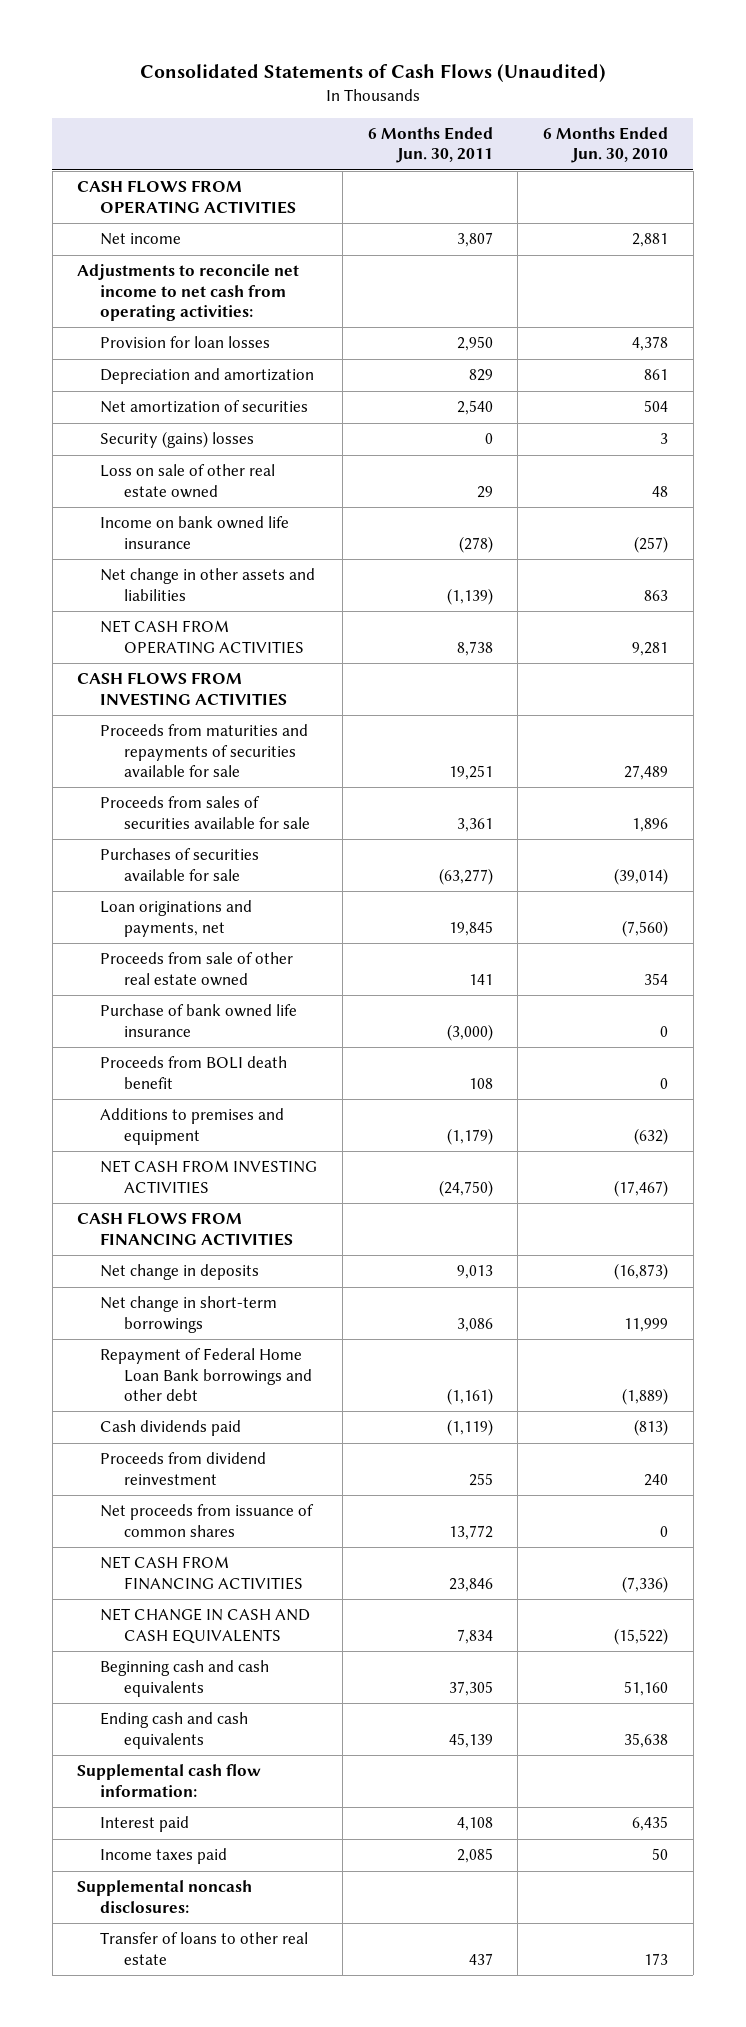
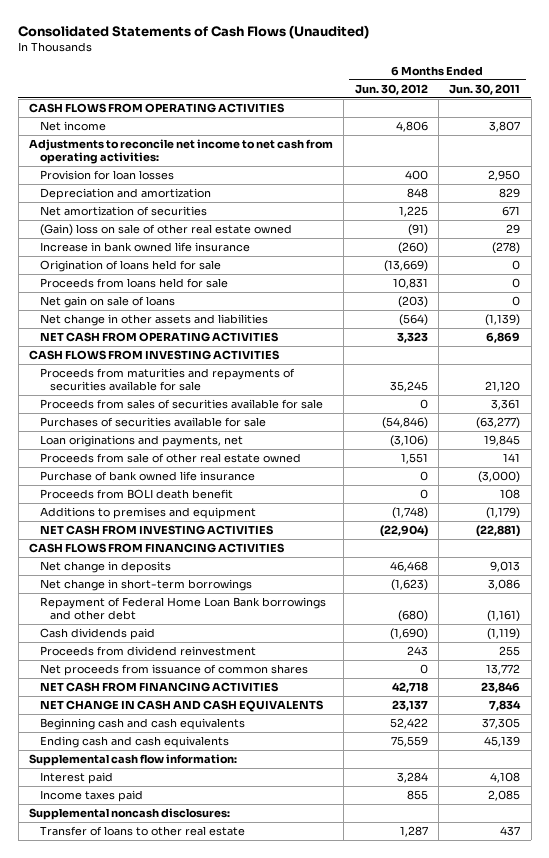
[543,127,669,164] 6 Months Ended Jun. 30, 2010 -> none
none -> [354,83,428,95] Jun. 30, 2012
[100,431,255,449] Security (gains) losses -> none
[456,400,493,416] 2,540 -> [502,206,521,217] 671
[100,464,276,498] Loss on sale of other real estate owned -> [39,224,292,237] (Gain) loss on sale of other real estate owned
[100,516,290,549] Income on bank owned life insurance -> [39,242,250,253] Increase in bank owned life insurance
none -> [39,260,221,273] Origination of loans held for sale
none -> [39,278,228,289] Proceeds from loans held for sale
none -> [39,296,175,309] Net gain on sale of loans
[456,640,493,656] 8,738 -> [486,332,521,344] 6,869
[448,764,493,780] 19,251 -> [485,381,521,393] 21,120
[438,1179,493,1197] (24,750) -> [476,525,521,538] (22,881)

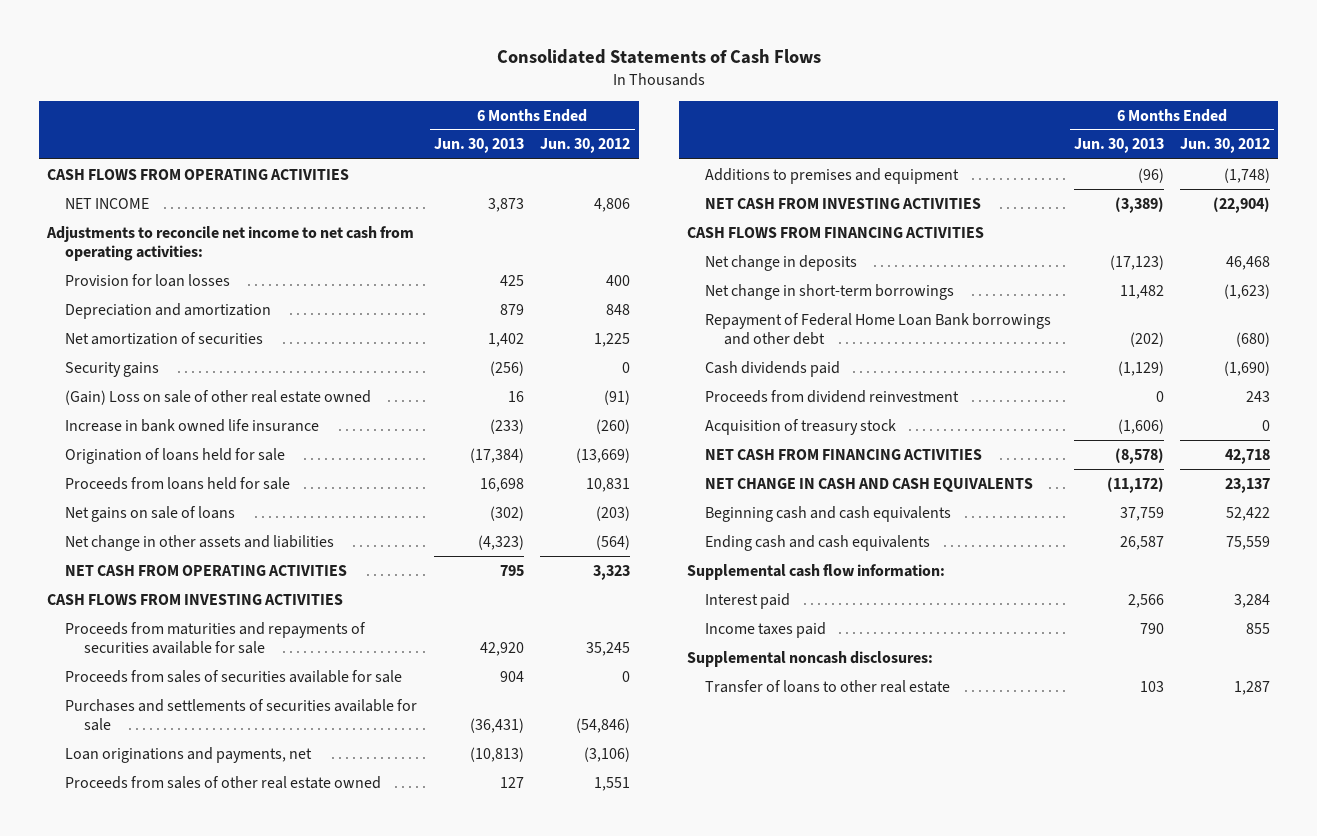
[18,24,370,39] Consolidated Statements of Cash Flows (Unaudited) -> [496,49,821,65] Consolidated Statements of Cash Flows
[449,83,521,95] Jun. 30, 2011 -> none
none -> [433,138,524,154] Jun. 30, 2013
[39,121,106,132] Net income -> [65,197,150,209] NET INCOME
none -> [65,361,160,377] Security gains
[39,224,292,237] (Gain) loss on sale of other real estate owned -> [65,389,372,405] (Gain) Loss on sale of other real estate owned
[39,296,175,309] Net gain on sale of loans -> [65,505,236,522] Net gains on sale of loans
[39,417,266,428] Purchases of securities available for sale -> [65,698,418,731] Purchases and settlements of securities available for sale
[39,471,255,482] Purchase of bank owned life insurance -> none
[39,489,233,500] Proceeds from BOLI death benefit -> none
[39,453,301,464] Proceeds from sale of other real estate owned -> [65,775,382,789] Proceeds from sales of other real estate owned
[39,664,308,677] Net proceeds from issuance of common shares -> none
none -> [705,418,897,435] Acquisition of treasury stock

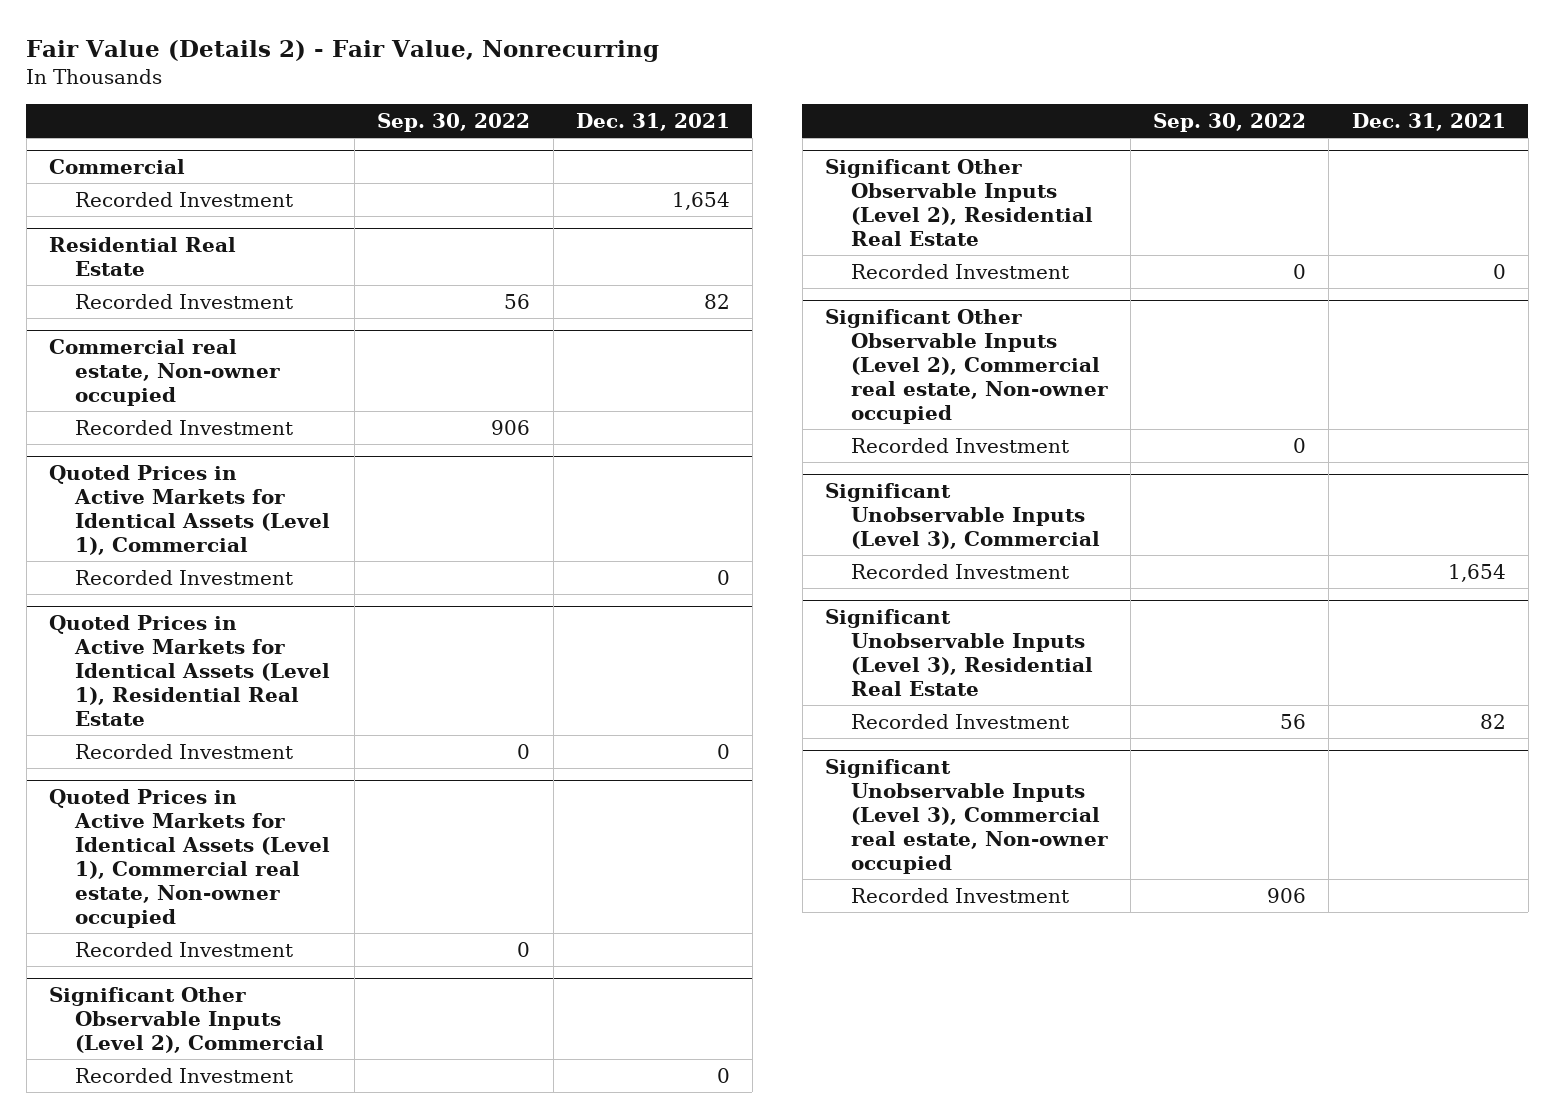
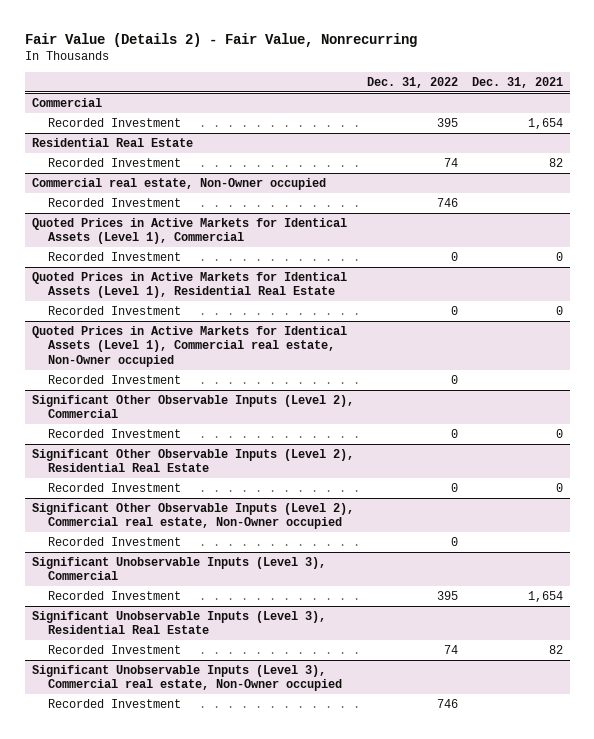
[377,113,531,133] Sep. 30, 2022 -> none
none -> [367,76,459,88] Dec. 31, 2022
[49,338,281,406] Commercial real estate, Non-owner occupied -> [31,177,326,190] Commercial real estate, Non-Owner occupied
[49,788,331,928] Quoted Prices in Active Markets for Identical Assets (Level 1), Commercial real estate, Non-owner occupied -> [31,325,347,367] Quoted Prices in Active Markets for Identical Assets (Level 1), Commercial real estate, Non-Owner occupied
[824,308,1109,424] Significant Other Observable Inputs (Level 2), Commercial real estate, Non-owner occupied -> [31,502,354,530] Significant Other Observable Inputs (Level 2), Commercial real estate, Non-Owner occupied
[824,758,1109,874] Significant Unobservable Inputs (Level 3), Commercial real estate, Non-owner occupied -> [31,664,343,692] Significant Unobservable Inputs (Level 3), Commercial real estate, Non-Owner occupied

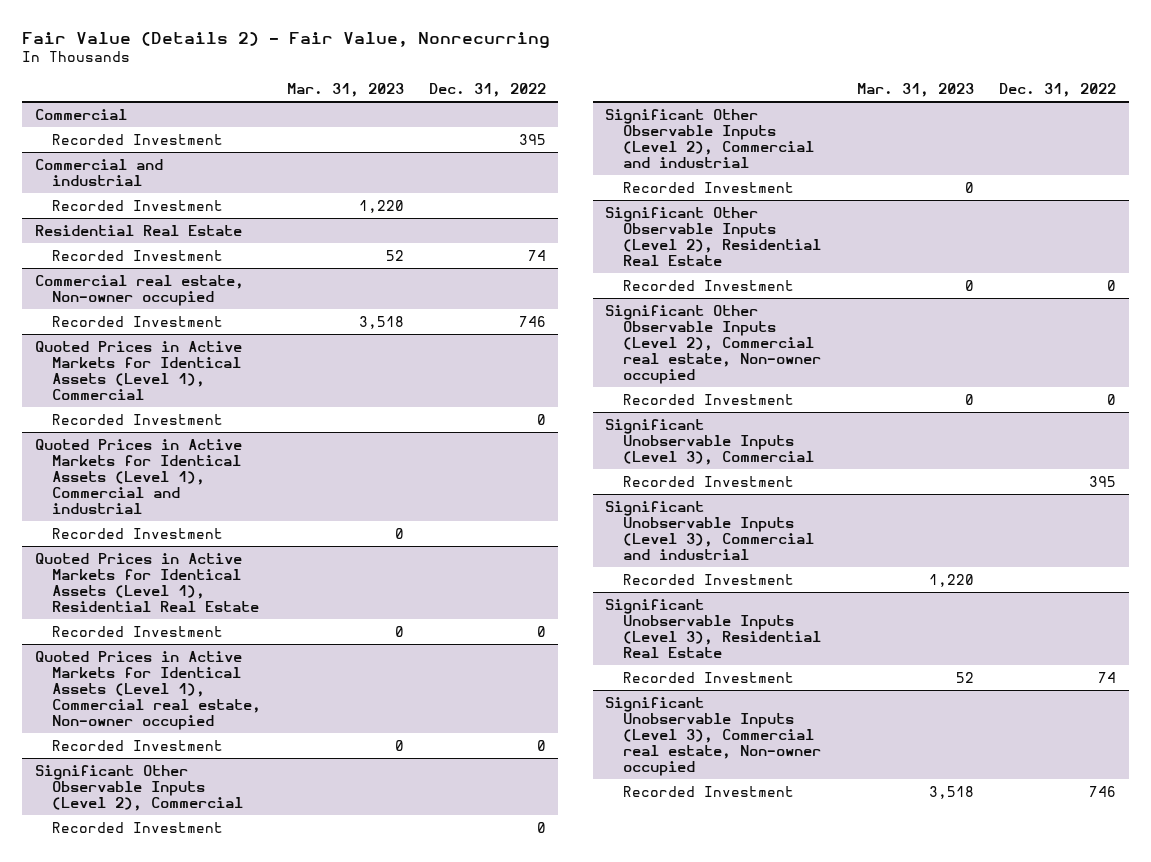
[471,76,563,88] Dec. 31, 2021 -> none
none -> [286,83,404,98] Mar. 31, 2023
none -> [34,158,163,186] Commercial and industrial
none -> [52,199,224,211] Recorded Investment
[31,177,326,190] Commercial real estate, Non-Owner occupied -> [34,274,244,306] Commercial real estate, Non-owner occupied
none -> [34,438,242,514] Quoted Prices in Active Markets for Identical Assets (Level 1), Commercial and industrial
none -> [52,527,224,539] Recorded Investment
[31,325,347,367] Quoted Prices in Active Markets for Identical Assets (Level 1), Commercial real estate, Non-Owner occupied -> [34,650,262,730] Quoted Prices in Active Markets for Identical Assets (Level 1), Commercial real estate, Non-owner occupied
none -> [605,108,815,168] Significant Other Observable Inputs (Level 2), Commercial and industrial
none -> [623,181,795,193] Recorded Investment
[31,502,354,530] Significant Other Observable Inputs (Level 2), Commercial real estate, Non-Owner occupied -> [605,304,822,384] Significant Other Observable Inputs (Level 2), Commercial real estate, Non-owner occupied
none -> [605,500,815,560] Significant Unobservable Inputs (Level 3), Commercial and industrial
none -> [623,573,795,585] Recorded Investment
[31,664,343,692] Significant Unobservable Inputs (Level 3), Commercial real estate, Non-Owner occupied -> [605,696,822,776] Significant Unobservable Inputs (Level 3), Commercial real estate, Non-owner occupied

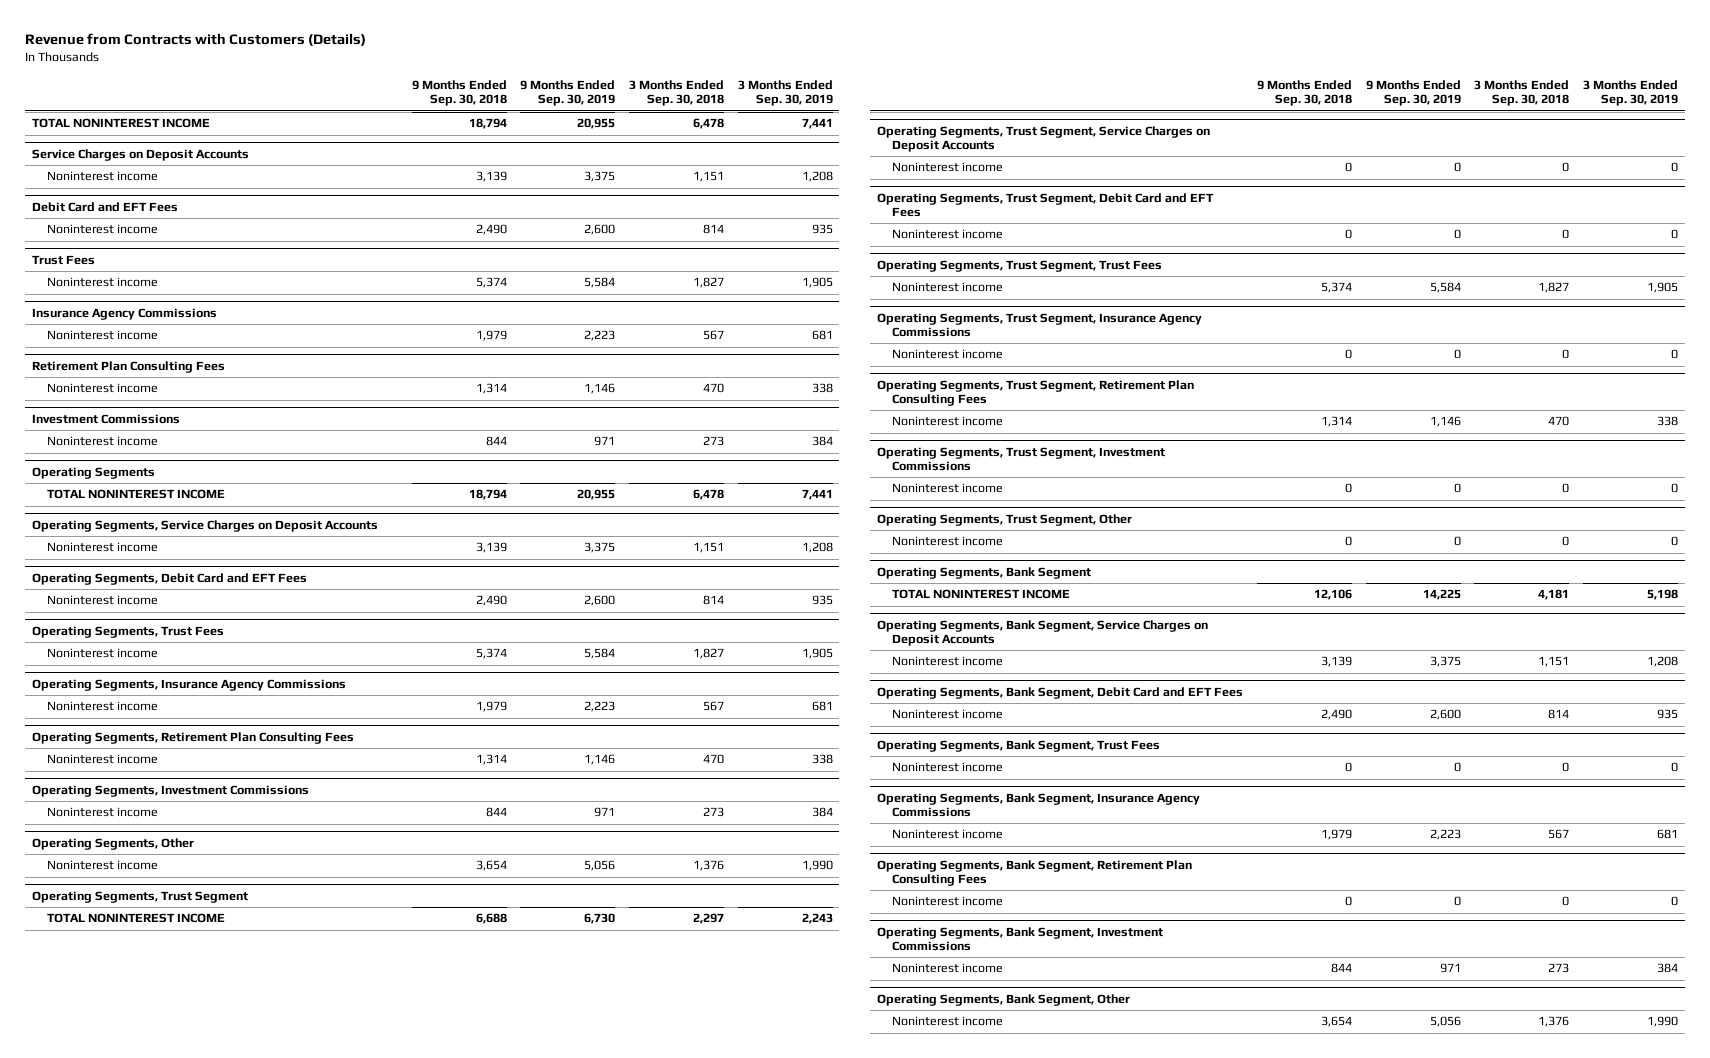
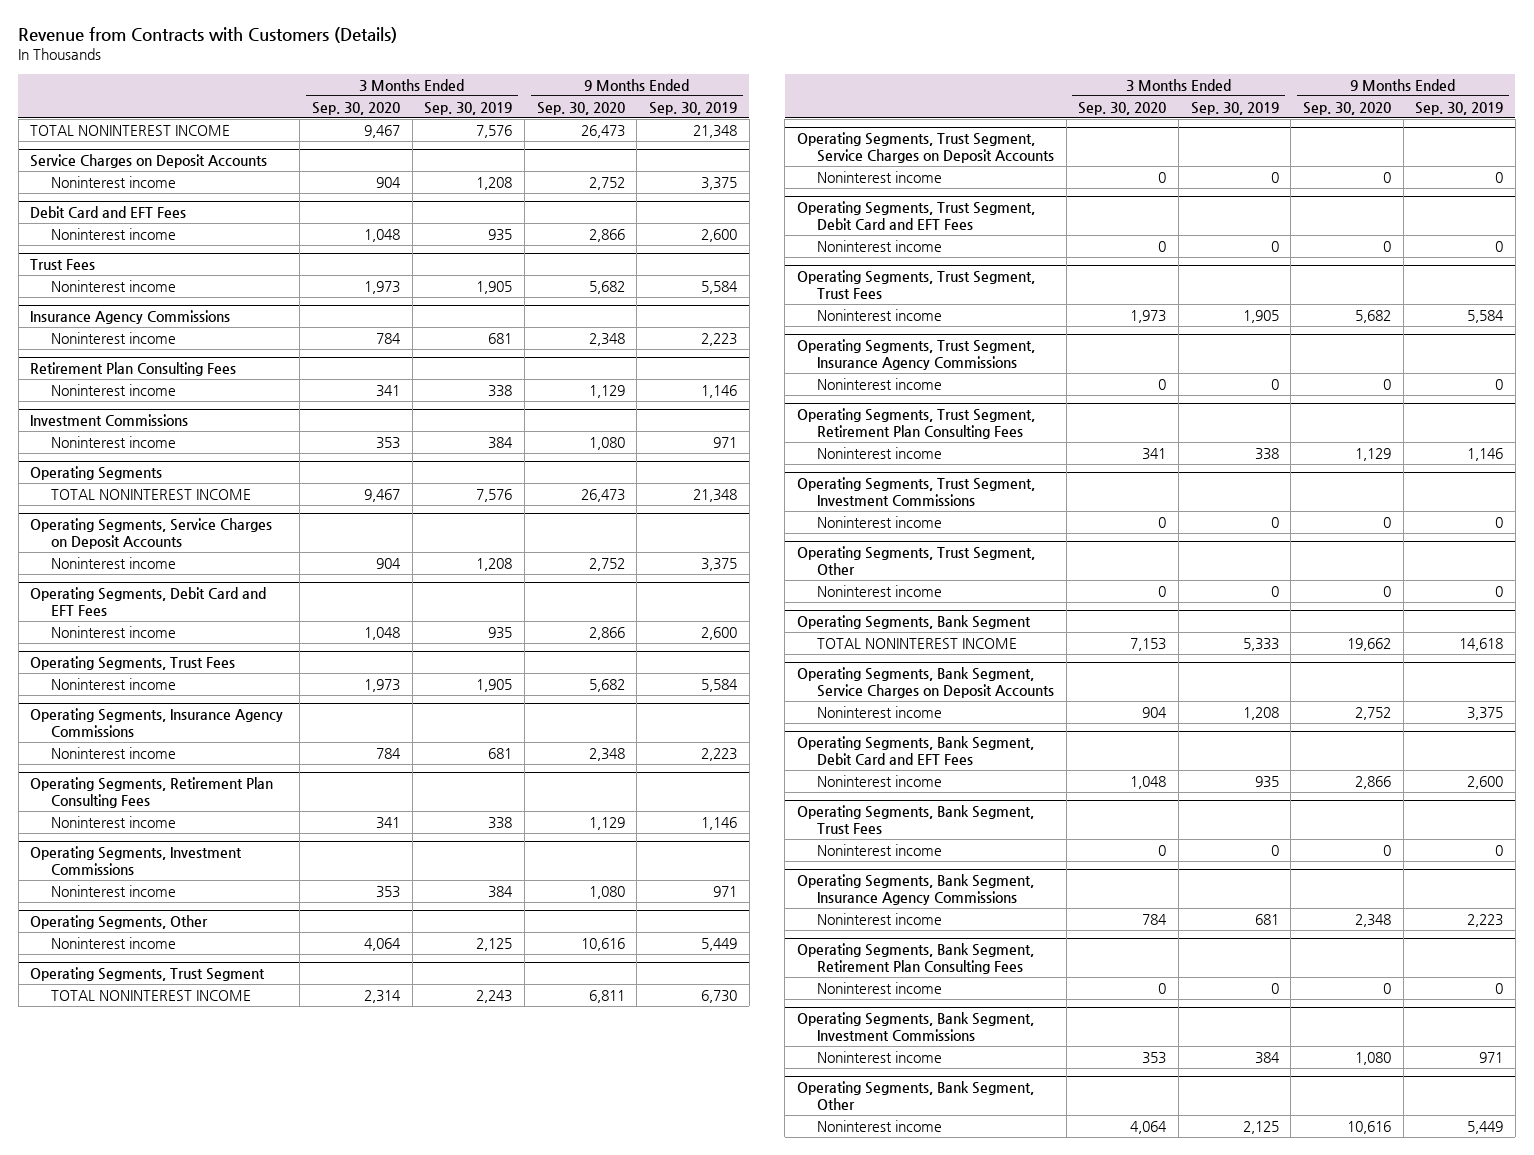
[411,79,507,107] 9 Months Ended Sep. 30, 2018 -> none
[628,79,724,107] 3 Months Ended Sep. 30, 2018 -> none
none -> [311,101,400,115] Sep. 30, 2020
none -> [536,101,625,115] Sep. 30, 2020
[577,118,616,130] 20,955 -> [692,125,737,139] 21,348
[801,118,833,130] 7,441 -> [476,125,513,139] 7,576
[577,489,616,501] 20,955 -> [692,489,737,503] 21,348
[801,489,833,501] 7,441 -> [476,489,513,503] 7,576
[584,860,616,872] 5,056 -> [700,938,737,952] 5,449
[801,860,833,872] 1,990 -> [476,938,513,952] 2,125
[1422,589,1461,601] 14,225 -> [1459,638,1504,652] 14,618
[1647,589,1679,601] 5,198 -> [1242,638,1279,652] 5,333
[1429,1016,1461,1028] 5,056 -> [1467,1121,1504,1135] 5,449
[1647,1016,1679,1028] 1,990 -> [1242,1121,1279,1135] 2,125

